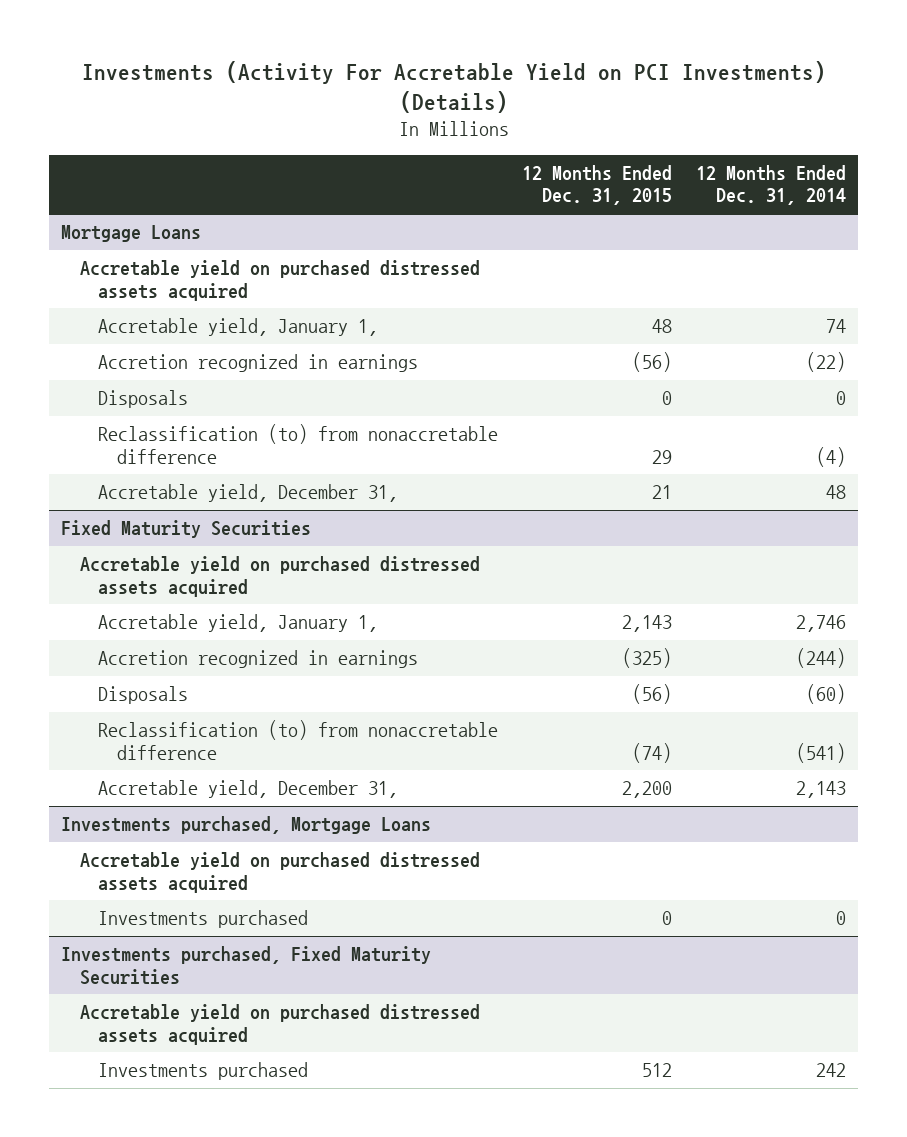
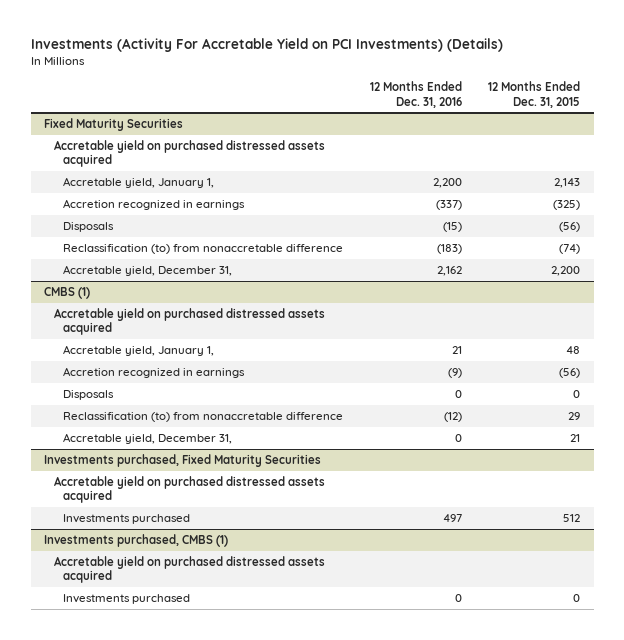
[696,164,847,206] 12 Months Ended Dec. 31, 2014 -> none
none -> [369,81,462,108] 12 Months Ended Dec. 31, 2016
[61,225,202,243] Mortgage Loans -> none
[79,260,480,301] Accretable yield on purchased distressed assets acquired -> none
[98,318,379,337] Accretable yield, January 1, -> none
[98,354,419,373] Accretion recognized in earnings -> none
[98,390,189,409] Disposals -> none
[98,424,499,464] Reclassification (to) from nonaccretable difference -> none
[98,484,399,503] Accretable yield, December 31, -> none
[61,816,432,835] Investments purchased, Mortgage Loans -> none
none -> [44,286,91,299] CMBS (1)
[98,910,309,929] Investments purchased -> none
none -> [62,344,214,356] Accretable yield, January 1,
none -> [62,366,245,378] Accretion recognized in earnings
none -> [62,389,114,400] Disposals
none -> [62,411,343,422] Reclassification (to) from nonaccretable difference
none -> [62,432,232,444] Accretable yield, December 31,
none -> [44,533,229,547] Investments purchased, CMBS (1)
none -> [53,555,325,584] Accretable yield on purchased distressed assets acquired
none -> [62,593,190,604] Investments purchased

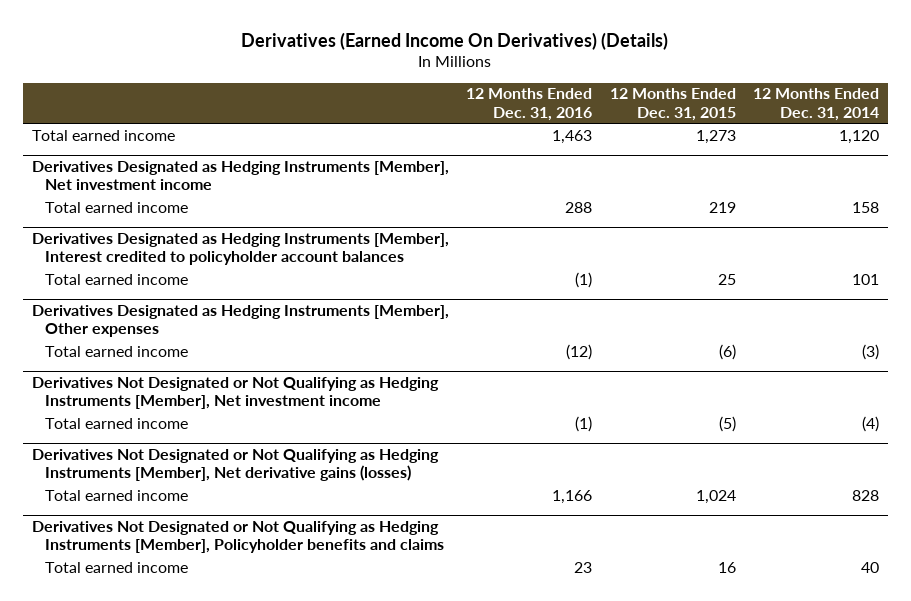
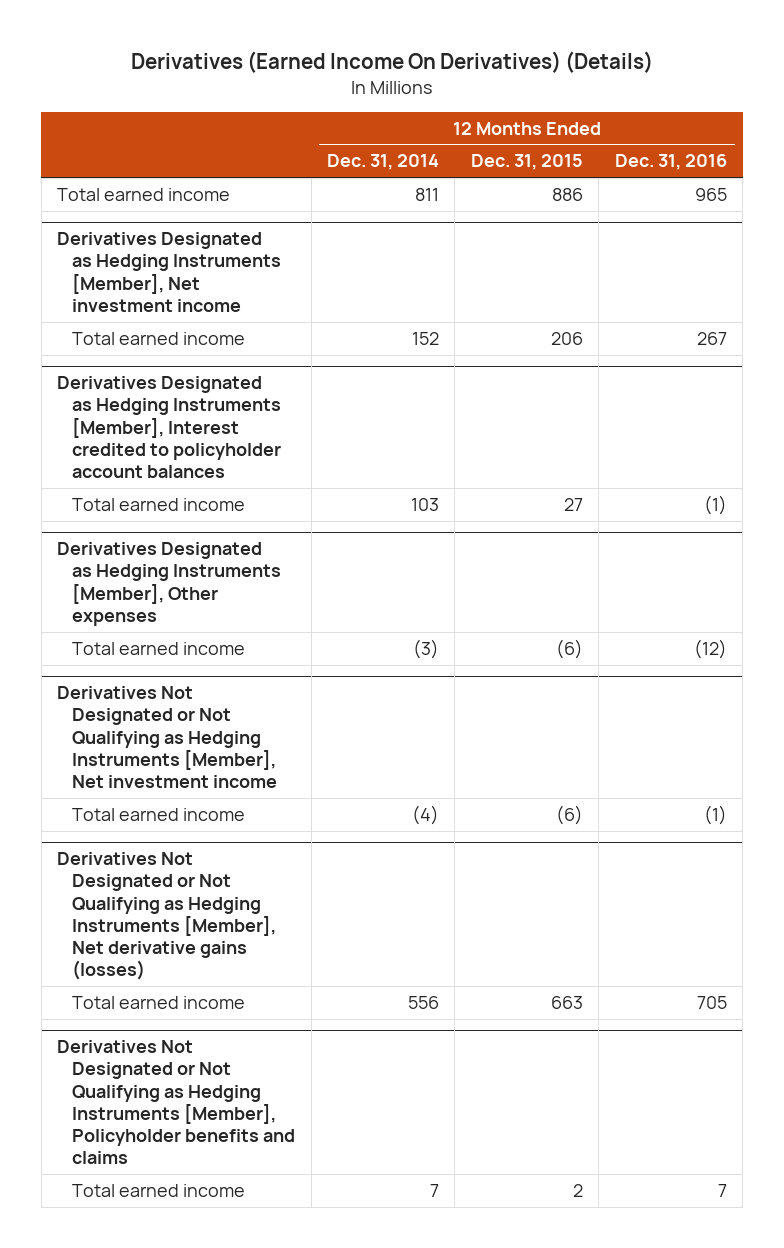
[552,129,593,144] 1,463 -> [694,188,727,202] 965
[695,129,736,144] 1,273 -> [551,188,583,202] 886
[839,129,880,144] 1,120 -> [414,188,439,202] 811
[565,201,593,213] 288 -> [696,332,727,346] 267
[708,201,736,213] 219 -> [550,332,583,346] 206
[852,201,880,213] 158 -> [411,332,439,346] 152
[717,273,736,285] 25 -> [563,498,583,512] 27
[852,273,880,285] 101 -> [410,498,439,512] 103
[718,415,736,432] (5) -> [555,805,583,826] (6)
[552,489,593,504] 1,166 -> [696,996,727,1010] 705
[695,489,736,504] 1,024 -> [550,996,583,1010] 663
[852,489,880,501] 828 -> [407,996,439,1010] 556
[574,561,593,573] 23 -> [717,1184,727,1198] 7
[717,561,736,573] 16 -> [572,1184,583,1198] 2
[861,561,880,573] 40 -> [429,1184,439,1198] 7

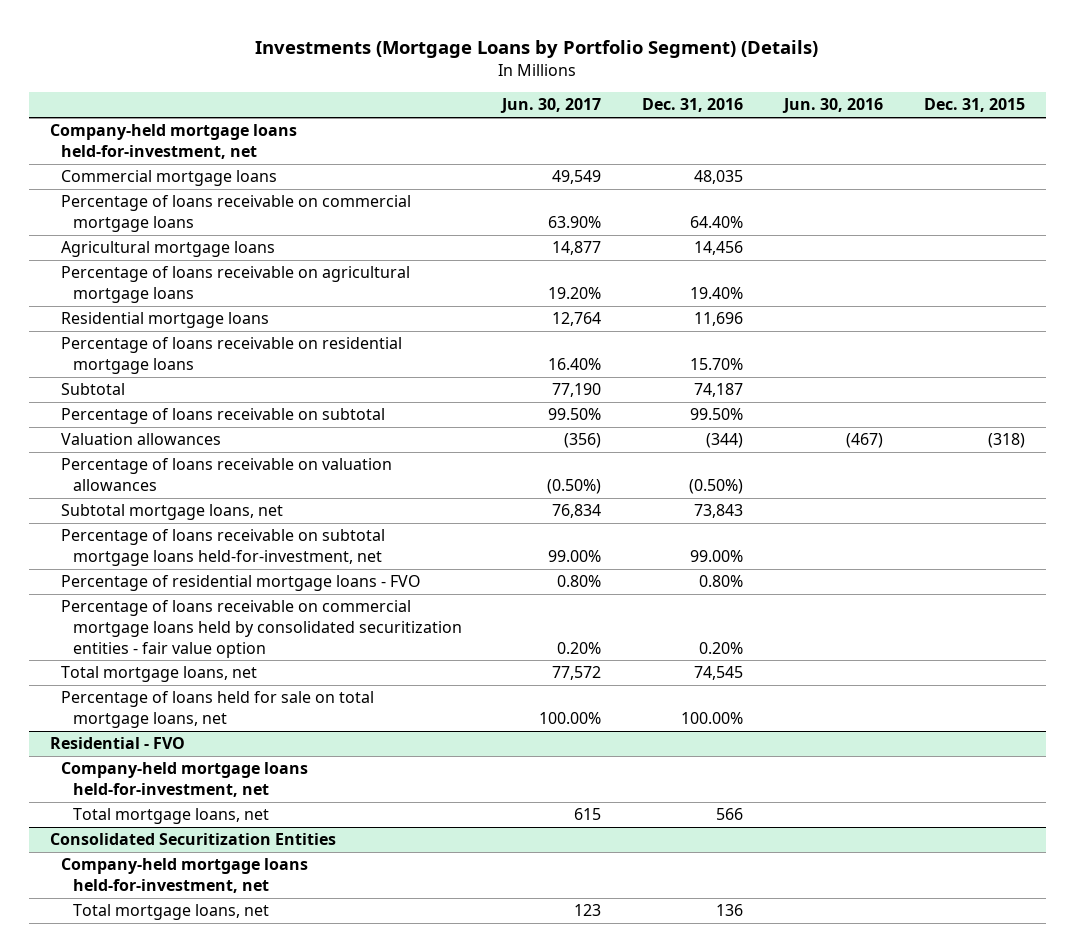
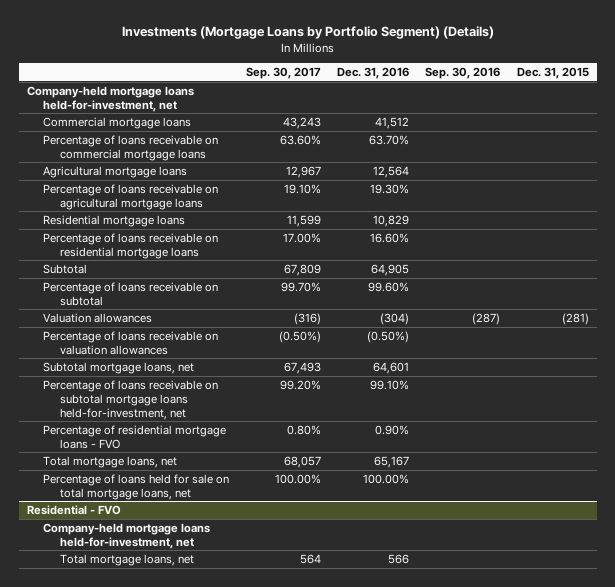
[500,98,602,114] Jun. 30, 2017 -> none
[782,98,884,114] Jun. 30, 2016 -> none
none -> [245,67,321,80] Sep. 30, 2017
none -> [425,67,501,80] Sep. 30, 2016
[694,170,744,185] 48,035 -> [374,116,409,129] 41,512
[690,216,744,229] 64.40% -> [368,134,409,145] 63.70%
[694,241,744,256] 14,456 -> [372,165,409,178] 12,564
[690,287,744,300] 19.40% -> [369,183,409,194] 19.30%
[694,312,744,327] 11,696 -> [372,214,409,227] 10,829
[690,358,744,371] 15.70% -> [369,232,409,243] 16.60%
[694,383,744,398] 74,187 -> [370,263,409,276] 64,905
[690,408,744,421] 99.50% -> [367,281,409,292] 99.60%
[706,433,744,449] (344) -> [379,312,409,325] (304)
[988,433,1026,449] (318) -> [561,312,589,325] (281)
[61,600,462,658] Percentage of loans receivable on commercial mortgage loans held by consolidated securitization entities - fair value option -> none
[694,504,744,519] 73,843 -> [372,361,409,374] 64,601
[690,550,744,563] 99.00% -> [369,379,409,390] 99.10%
[699,575,744,588] 0.80% -> [374,424,409,435] 0.90%
[694,666,744,681] 74,545 -> [373,455,409,468] 65,167
[49,833,336,846] Consolidated Securitization Entities -> none
[61,858,309,894] Company-held mortgage loans held-for-investment, net -> none
[72,904,269,921] Total mortgage loans, net -> none

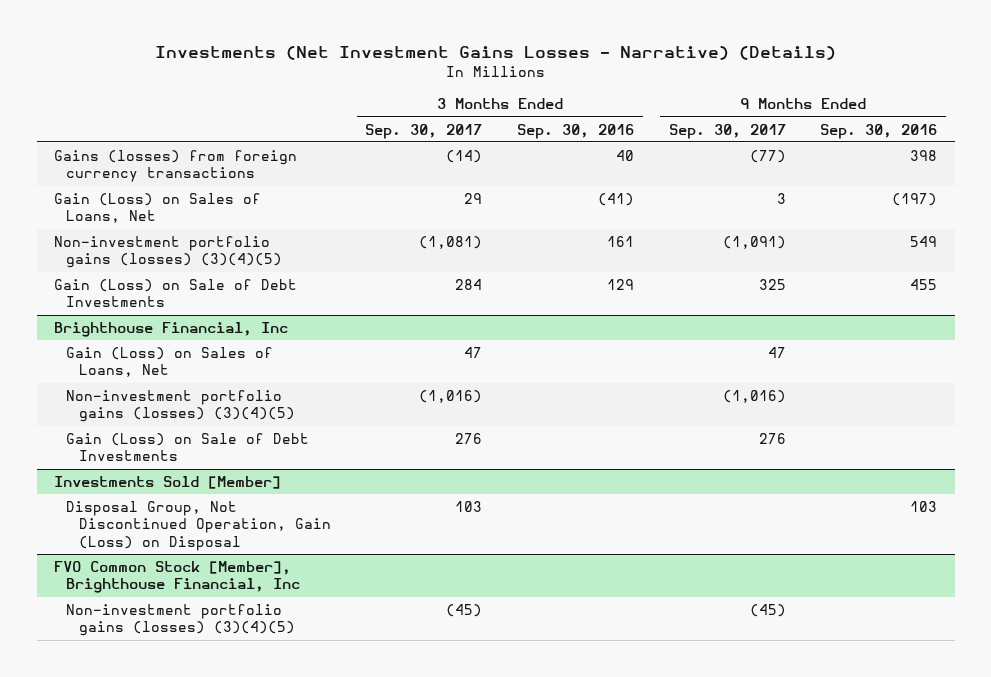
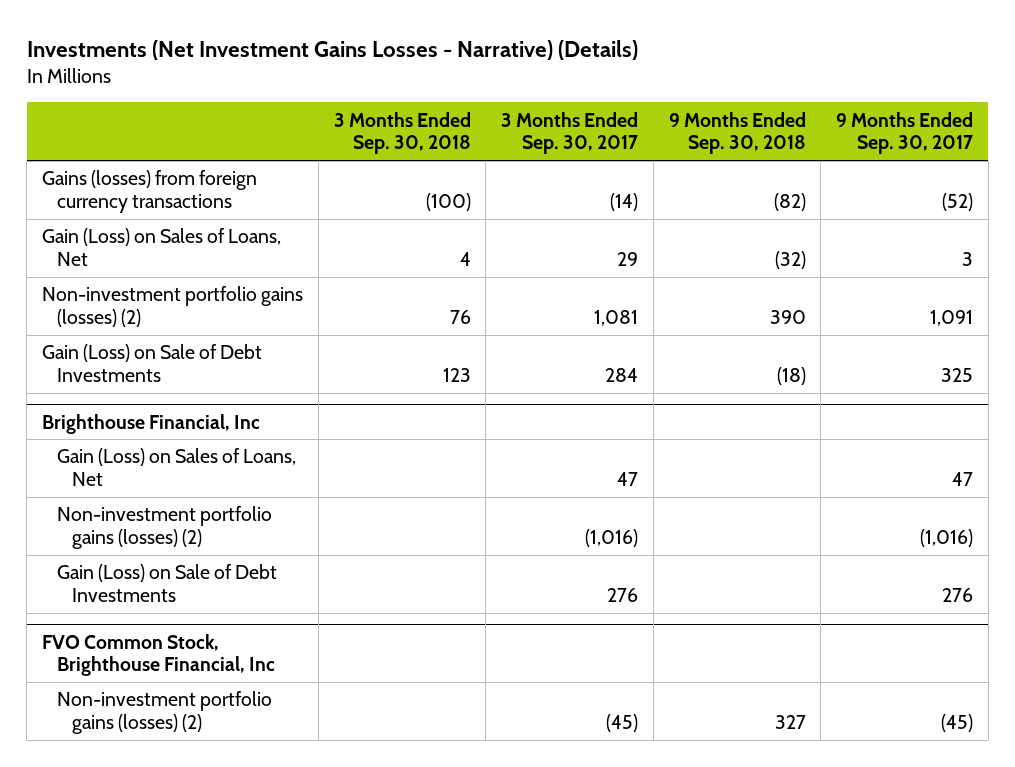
[517,123,635,139] Sep. 30, 2016 -> none
[820,123,938,139] Sep. 30, 2016 -> none
none -> [333,111,471,155] 3 Months Ended Sep. 30, 2018
none -> [668,111,806,155] 9 Months Ended Sep. 30, 2018
[749,149,786,163] (77) -> [942,192,974,211] (52)
[53,235,283,269] Non-investment portfolio gains (losses) (3)(4)(5) -> [42,286,304,327] Non-investment portfolio gains (losses) (2)
[419,235,483,249] (1,081) -> [594,309,639,326] 1,081
[722,235,786,249] (1,091) -> [930,309,974,326] 1,091
[66,389,295,423] Non-investment portfolio gains (losses) (3)(4)(5) -> [57,506,273,549] Non-investment portfolio gains (losses) (2)
[53,475,281,489] Investments Sold [Member] -> none
[66,500,331,552] Disposal Group, Not Discontinued Operation, Gain (Loss) on Disposal -> none
[53,560,301,594] FVO Common Stock [Member], Brighthouse Financial, Inc -> [42,633,276,677] FVO Common Stock, Brighthouse Financial, Inc
[66,603,295,637] Non-investment portfolio gains (losses) (3)(4)(5) -> [57,691,273,734] Non-investment portfolio gains (losses) (2)

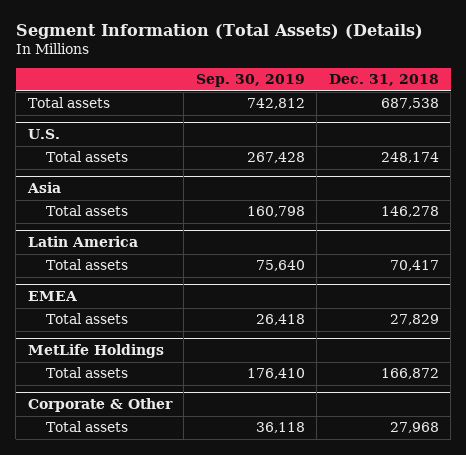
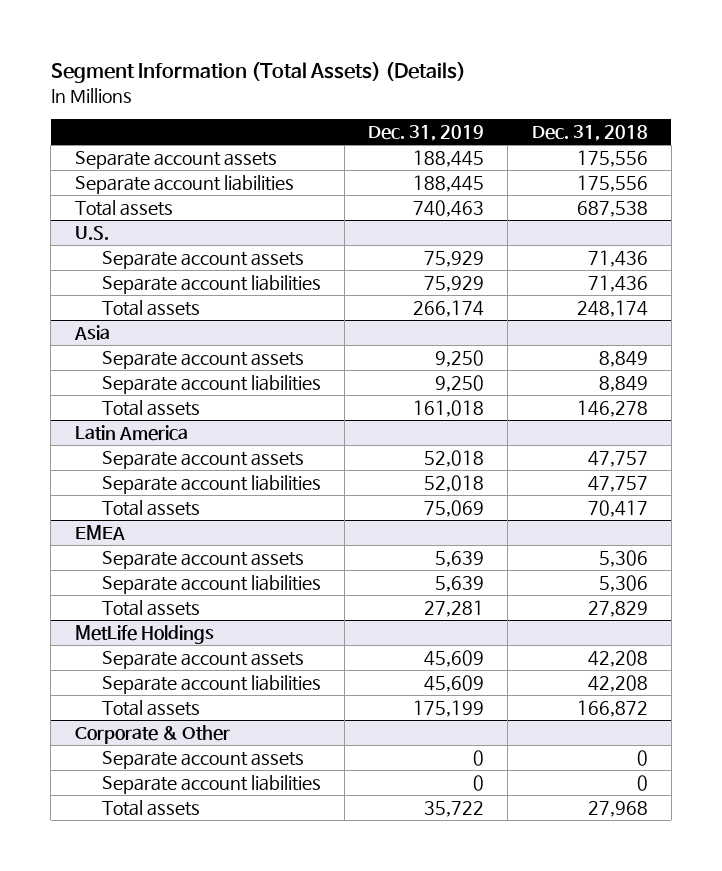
[195,74,305,88] Sep. 30, 2019 -> none
none -> [368,125,485,142] Dec. 31, 2019
none -> [74,150,277,169] Separate account assets
none -> [74,174,294,194] Separate account liabilities
none -> [101,250,304,269] Separate account assets
none -> [101,274,321,294] Separate account liabilities
none -> [101,350,304,369] Separate account assets
none -> [101,374,321,394] Separate account liabilities
none -> [101,450,304,469] Separate account assets
none -> [101,474,321,494] Separate account liabilities
none -> [101,550,304,569] Separate account assets
none -> [101,574,321,594] Separate account liabilities
none -> [101,650,304,669] Separate account assets
none -> [101,674,321,694] Separate account liabilities
none -> [101,750,304,769] Separate account assets
none -> [101,774,321,794] Separate account liabilities

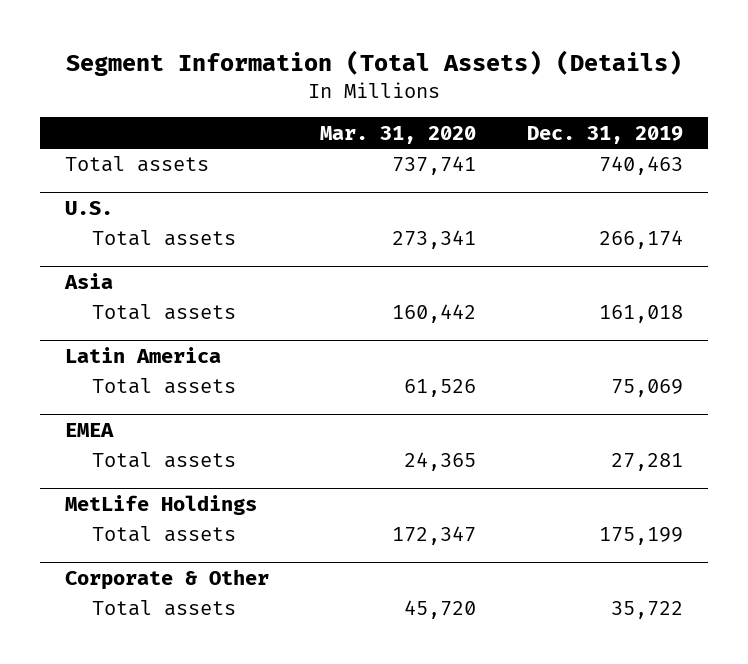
[531,125,648,142] Dec. 31, 2018 -> none
none -> [320,125,477,144] Mar. 31, 2020
[74,150,277,169] Separate account assets -> none
[74,174,294,194] Separate account liabilities -> none
[101,250,304,269] Separate account assets -> none
[101,274,321,294] Separate account liabilities -> none
[101,350,304,369] Separate account assets -> none
[101,374,321,394] Separate account liabilities -> none
[101,450,304,469] Separate account assets -> none
[101,474,321,494] Separate account liabilities -> none
[101,550,304,569] Separate account assets -> none
[101,574,321,594] Separate account liabilities -> none
[101,650,304,669] Separate account assets -> none
[101,674,321,694] Separate account liabilities -> none
[101,750,304,769] Separate account assets -> none
[101,774,321,794] Separate account liabilities -> none

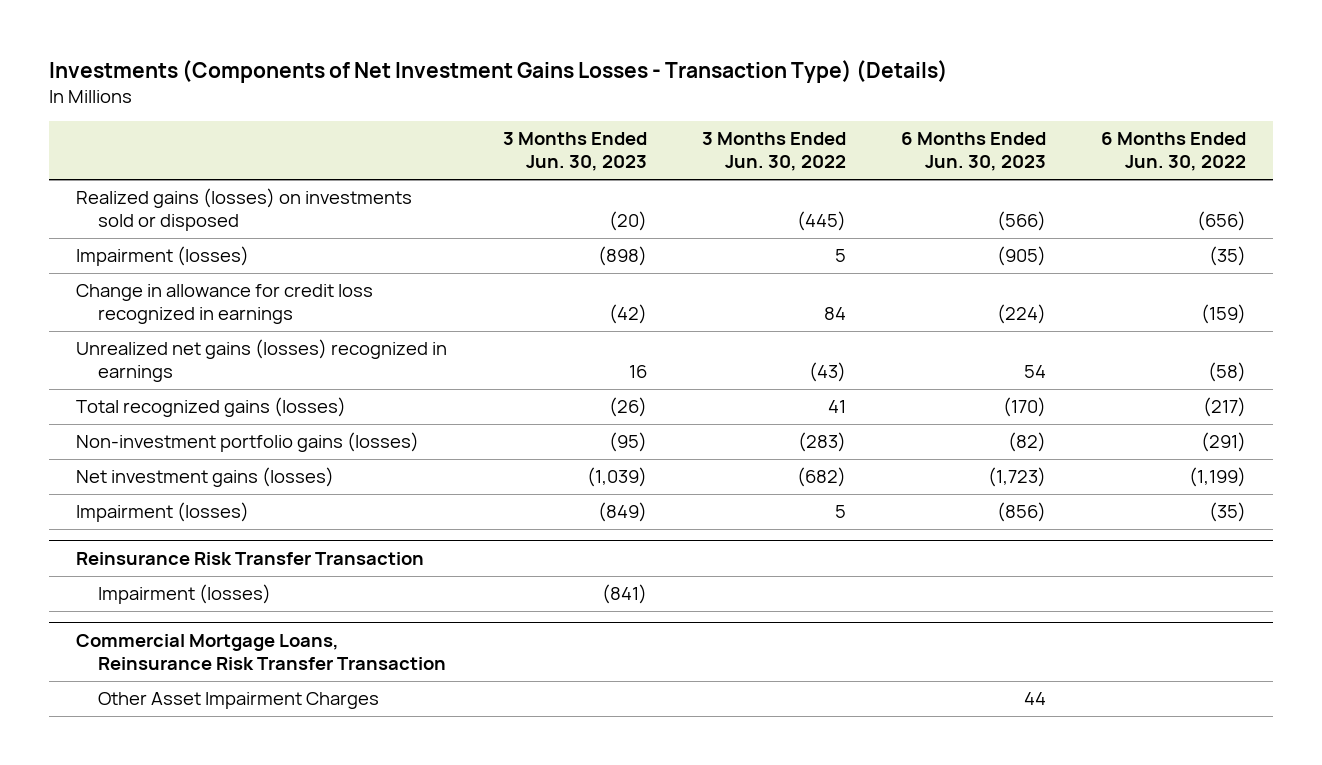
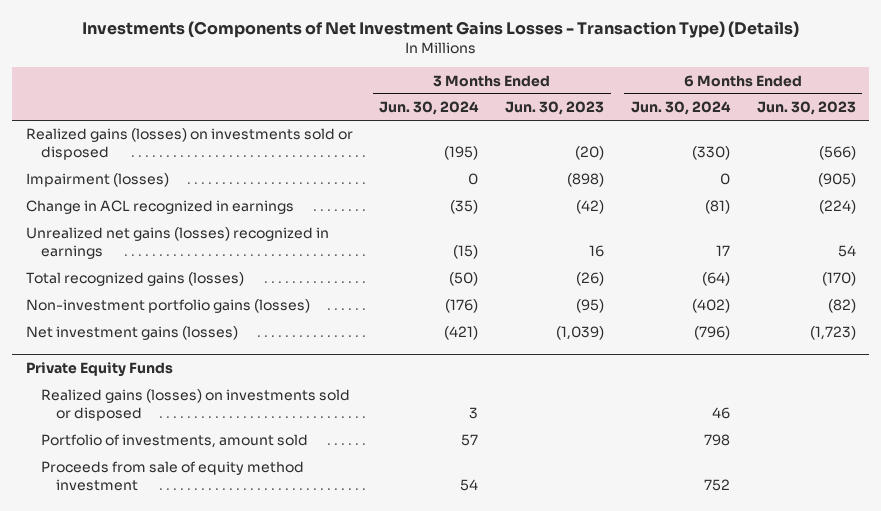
[701,132,846,172] 3 Months Ended Jun. 30, 2022 -> none
[1100,132,1246,172] 6 Months Ended Jun. 30, 2022 -> none
none -> [379,101,480,116] Jun. 30, 2024
none -> [630,101,731,116] Jun. 30, 2024
[76,284,374,325] Change in allowance for credit loss recognized in earnings -> [25,200,294,215] Change in ACL recognized in earnings
[76,502,250,523] Impairment (losses) -> none
[76,551,425,565] Reinsurance Risk Transfer Transaction -> none
[98,584,272,605] Impairment (losses) -> none
[76,633,447,671] Commercial Mortgage Loans, Reinsurance Risk Transfer Transaction -> none
[98,692,380,710] Other Asset Impairment Charges -> none
none -> [25,362,173,378] Private Equity Funds
none -> [40,389,350,422] Realized gains (losses) on investments sold or disposed
none -> [40,434,308,449] Portfolio of investments, amount sold
none -> [40,461,304,492] Proceeds from sale of equity method investment

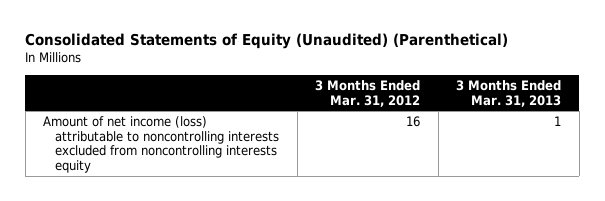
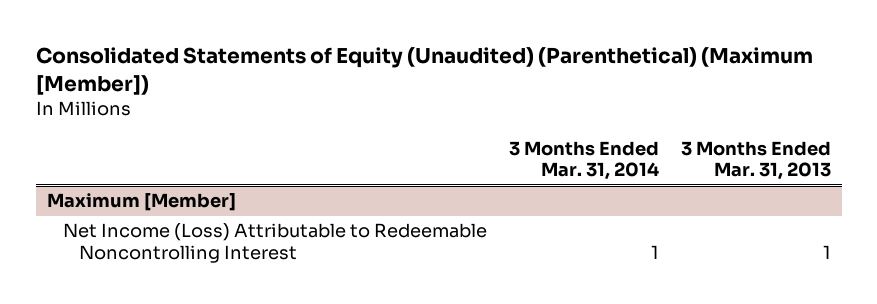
[25,33,509,50] Consolidated Statements of Equity (Unaudited) (Parenthetical) -> [35,47,813,96] Consolidated Statements of Equity (Unaudited) (Parenthetical) (Maximum [Member])
[315,80,421,107] 3 Months Ended Mar. 31, 2012 -> none
none -> [508,140,659,181] 3 Months Ended Mar. 31, 2014
none -> [46,193,236,212] Maximum [Member]
[43,115,280,173] Amount of net income (loss) attributable to noncontrolling interests excluded from noncontrolling interests equity -> [62,223,487,264] Net Income (Loss) Attributable to Redeemable Noncontrolling Interest

